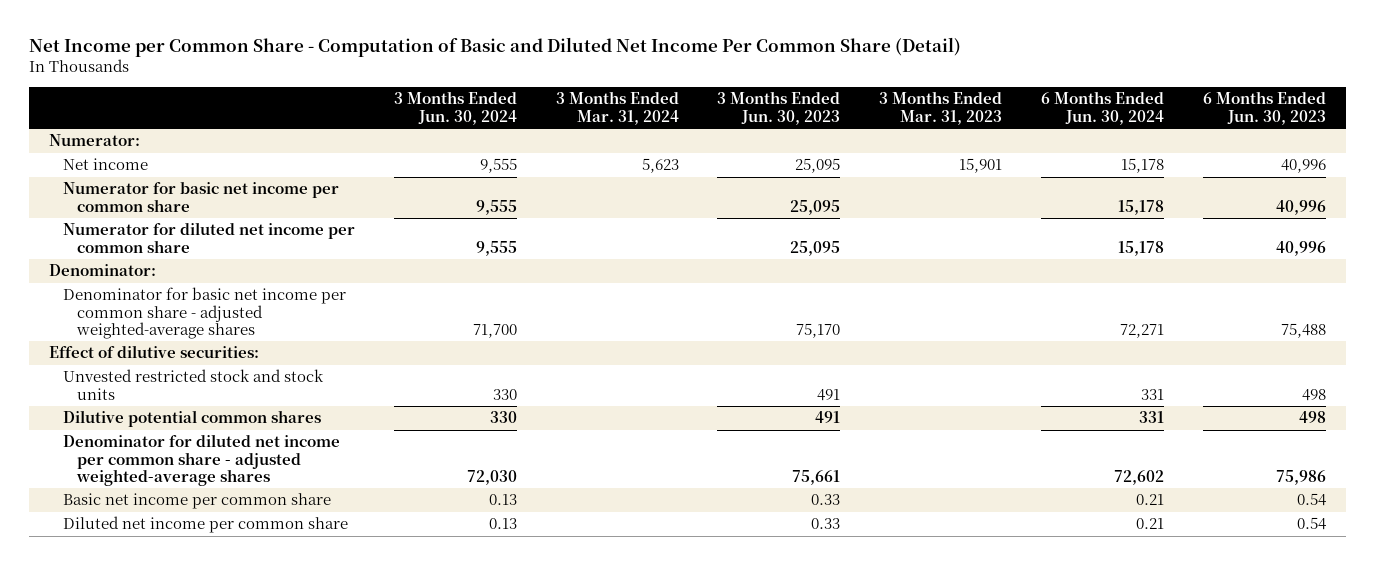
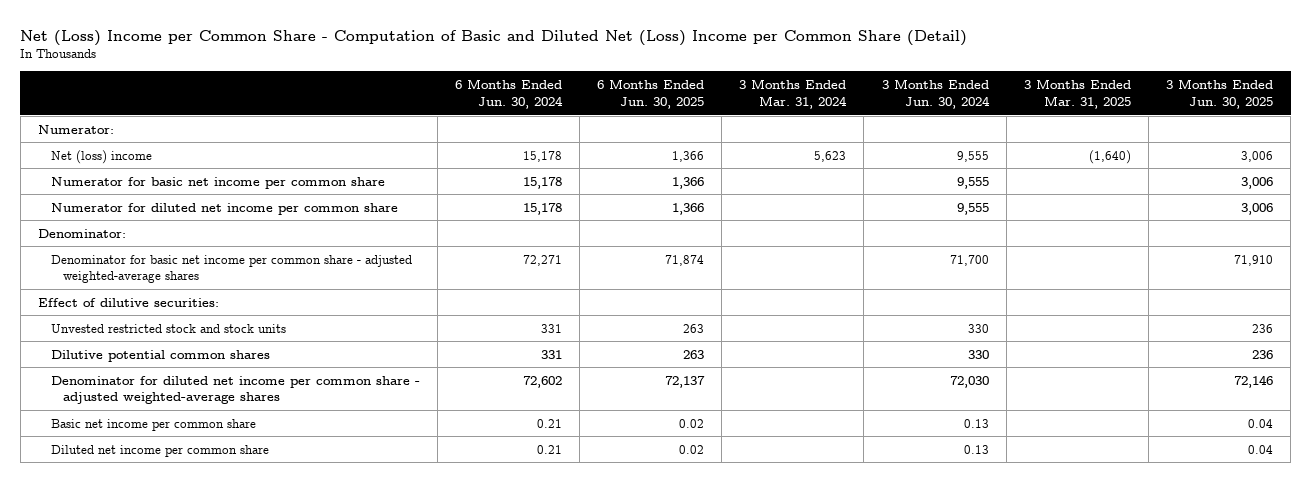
[29,37,962,58] Net Income per Common Share - Computation of Basic and Diluted Net Income Per Common Share (Detail) -> [20,29,968,46] Net (Loss) Income per Common Share - Computation of Basic and Diluted Net (Loss) Income per Common Share (Detail)
[717,91,841,125] 3 Months Ended Jun. 30, 2023 -> none
[879,91,1003,125] 3 Months Ended Mar. 31, 2023 -> none
[1203,91,1327,125] 6 Months Ended Jun. 30, 2023 -> none
none -> [597,79,705,109] 6 Months Ended Jun. 30, 2025
none -> [1023,79,1131,109] 3 Months Ended Mar. 31, 2025
none -> [1166,79,1274,109] 3 Months Ended Jun. 30, 2025
[62,158,148,171] Net income -> [50,149,152,164] Net (loss) income

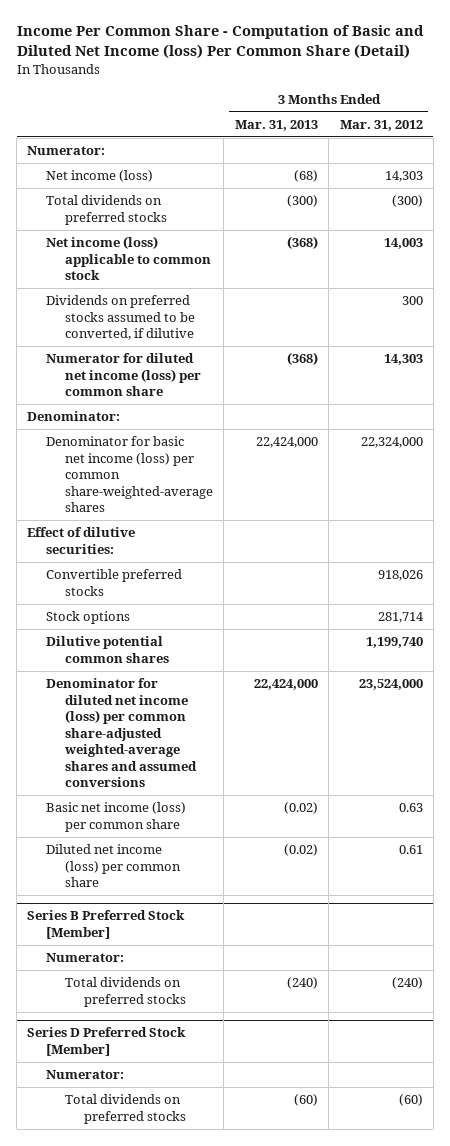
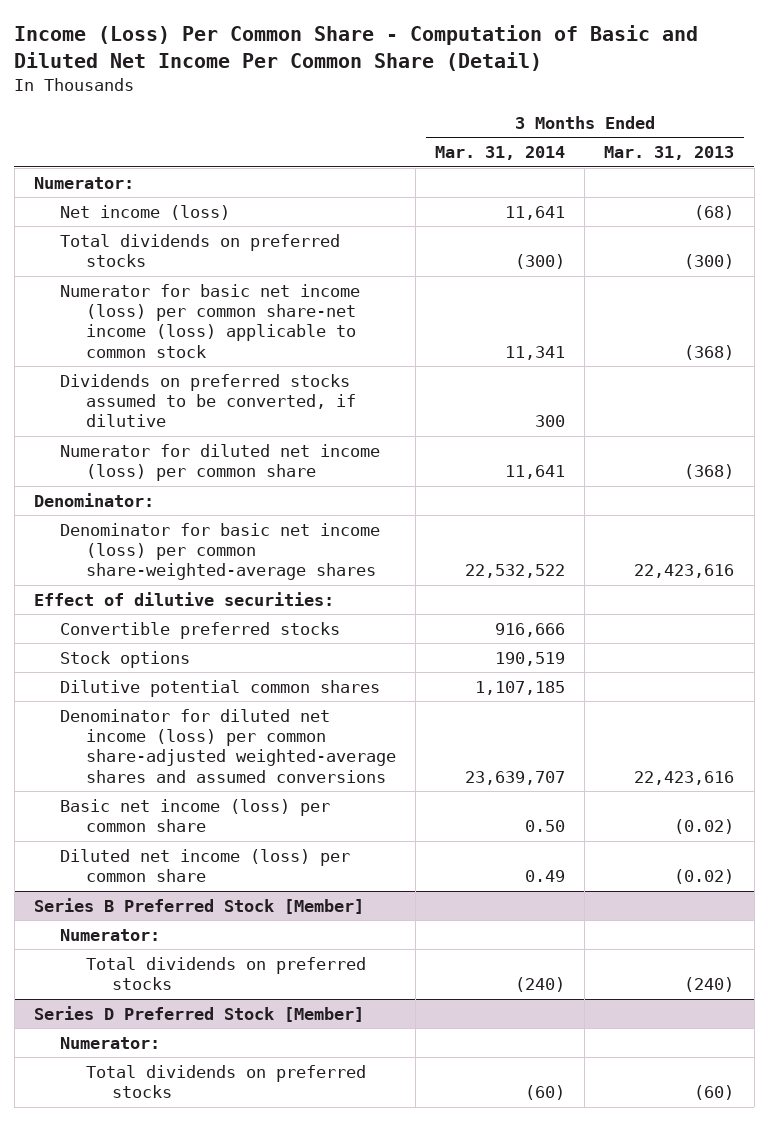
[16,25,424,60] Income Per Common Share - Computation of Basic and Diluted Net Income (loss) Per Common Share (Detail) -> [14,24,699,71] Income (Loss) Per Common Share - Computation of Basic and Diluted Net Income Per Common Share (Detail)
[339,119,423,131] Mar. 31, 2012 -> none
none -> [435,146,566,161] Mar. 31, 2014
[46,236,212,281] Net income (loss) applicable to common stock -> [59,283,360,358] Numerator for basic net income (loss) per common share-net income (loss) applicable to common stock
[255,437,318,449] 22,424,000 -> [634,564,735,579] 22,423,616
[253,679,318,691] 22,424,000 -> [634,770,735,785] 22,423,616

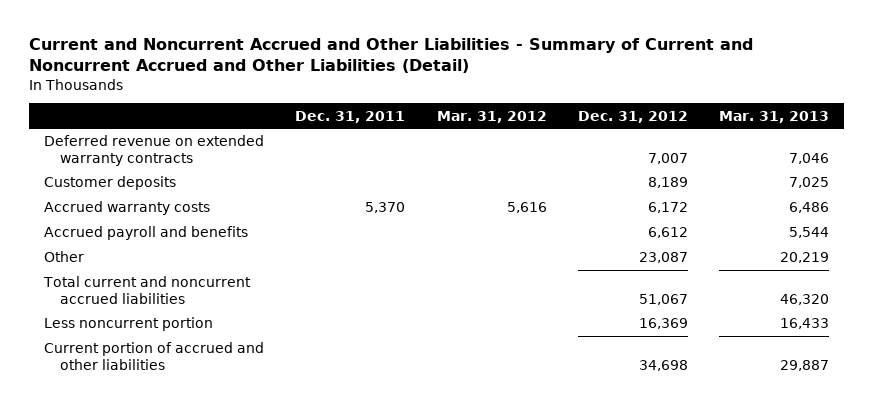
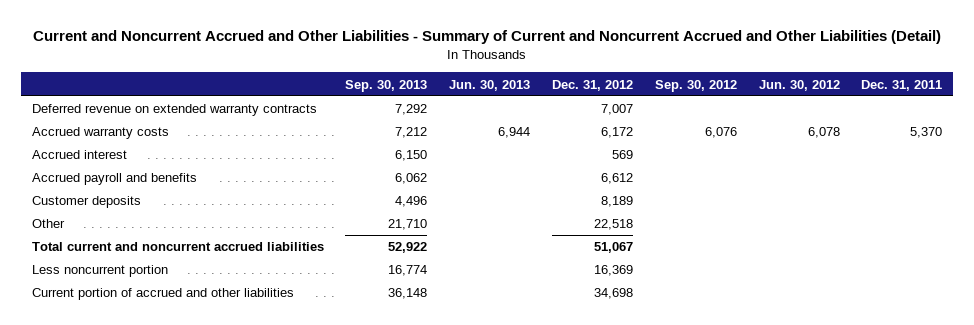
[436,110,547,123] Mar. 31, 2012 -> none
[718,110,829,123] Mar. 31, 2013 -> none
none -> [345,79,428,92] Sep. 30, 2013
none -> [449,79,531,91] Jun. 30, 2013
none -> [654,79,737,92] Sep. 30, 2012
none -> [758,79,840,91] Jun. 30, 2012
none -> [31,150,127,160] Accrued interest
[44,176,177,191] Customer deposits -> [31,196,141,209] Customer deposits
[638,252,688,264] 23,087 -> [594,219,634,231] 22,518

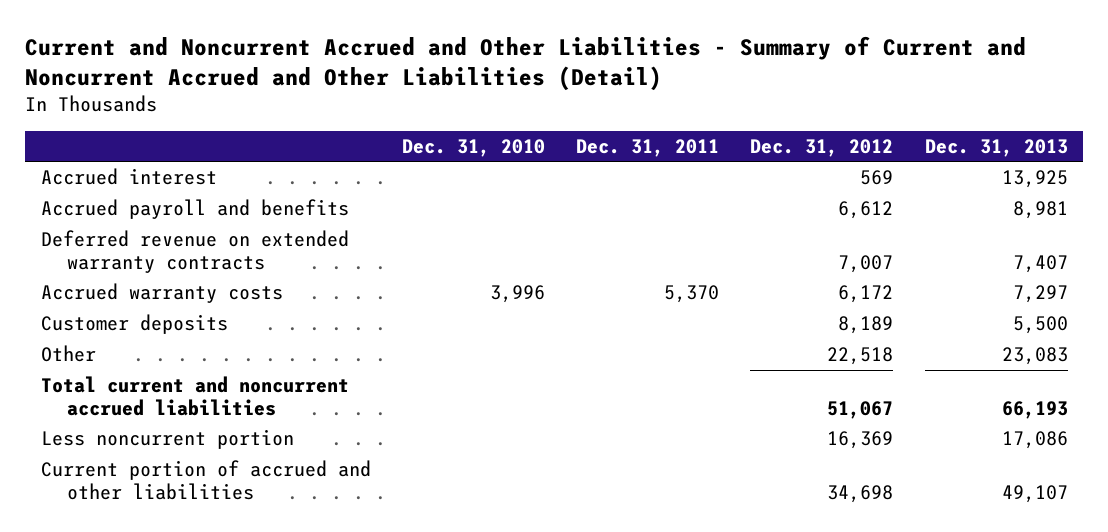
[345,79,428,92] Sep. 30, 2013 -> none
[449,79,531,91] Jun. 30, 2013 -> none
[654,79,737,92] Sep. 30, 2012 -> none
[758,79,840,91] Jun. 30, 2012 -> none
none -> [401,138,545,157] Dec. 31, 2010
none -> [924,138,1068,157] Dec. 31, 2013
[31,104,317,117] Deferred revenue on extended warranty contracts -> [40,230,349,273] Deferred revenue on extended warranty contracts
[31,127,169,140] Accrued warranty costs -> [40,283,283,304] Accrued warranty costs

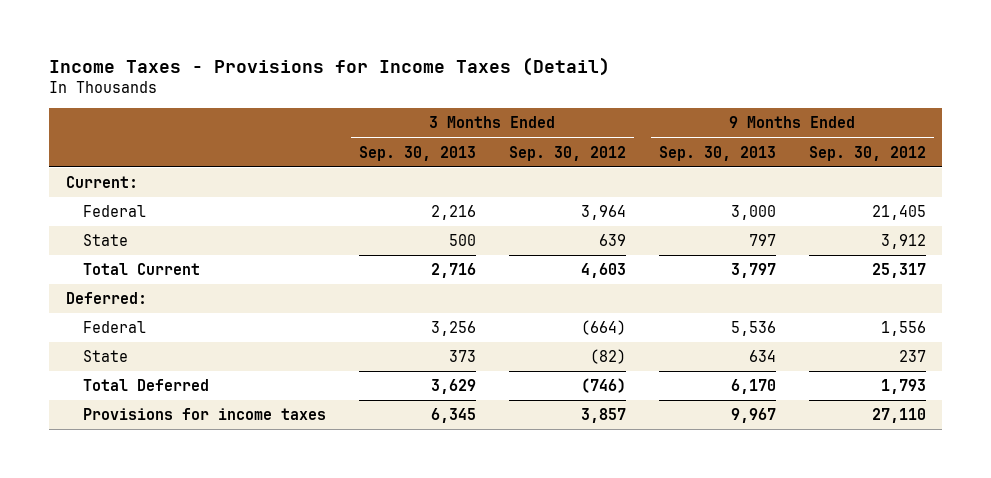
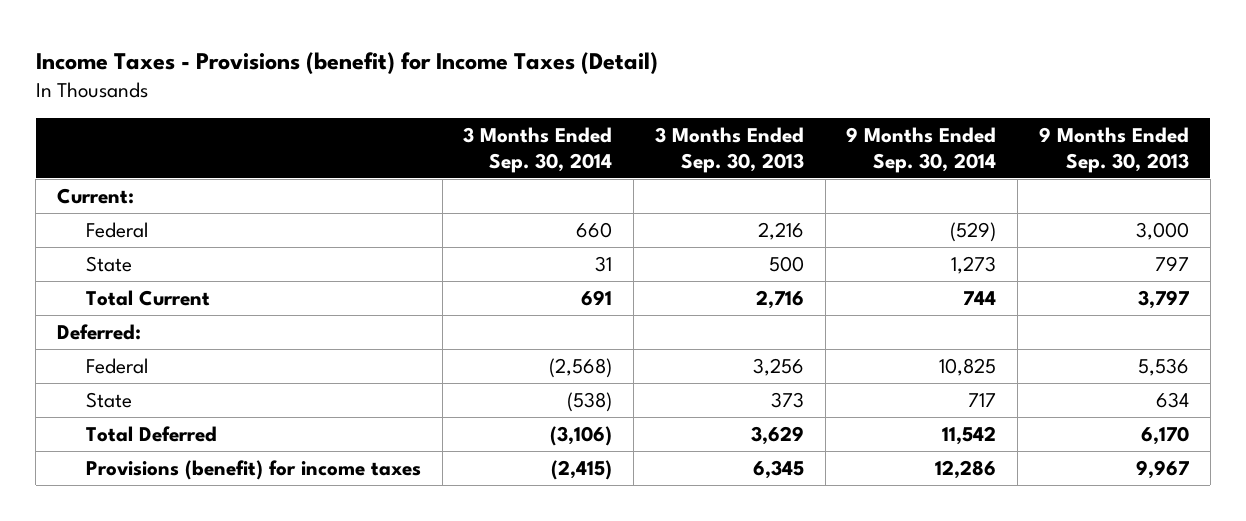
[49,56,611,76] Income Taxes - Provisions for Income Taxes (Detail) -> [35,51,658,74] Income Taxes - Provisions (benefit) for Income Taxes (Detail)
[508,145,626,161] Sep. 30, 2012 -> none
[808,145,926,161] Sep. 30, 2012 -> none
none -> [463,127,613,173] 3 Months Ended Sep. 30, 2014
none -> [846,127,997,173] 9 Months Ended Sep. 30, 2014
[82,408,326,421] Provisions for income taxes -> [85,460,421,481] Provisions (benefit) for income taxes

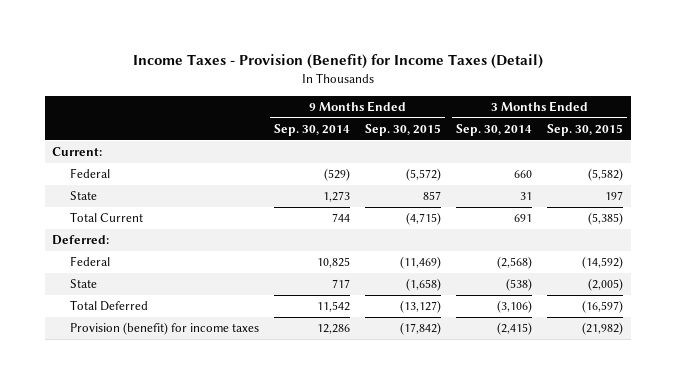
[35,51,658,74] Income Taxes - Provisions (benefit) for Income Taxes (Detail) -> [132,54,543,70] Income Taxes - Provision (Benefit) for Income Taxes (Detail)
[654,127,804,173] 3 Months Ended Sep. 30, 2013 -> none
[1038,127,1189,173] 9 Months Ended Sep. 30, 2013 -> none
none -> [365,123,442,136] Sep. 30, 2015
none -> [547,123,624,136] Sep. 30, 2015
[85,460,421,481] Provisions (benefit) for income taxes -> [70,322,260,336] Provision (benefit) for income taxes

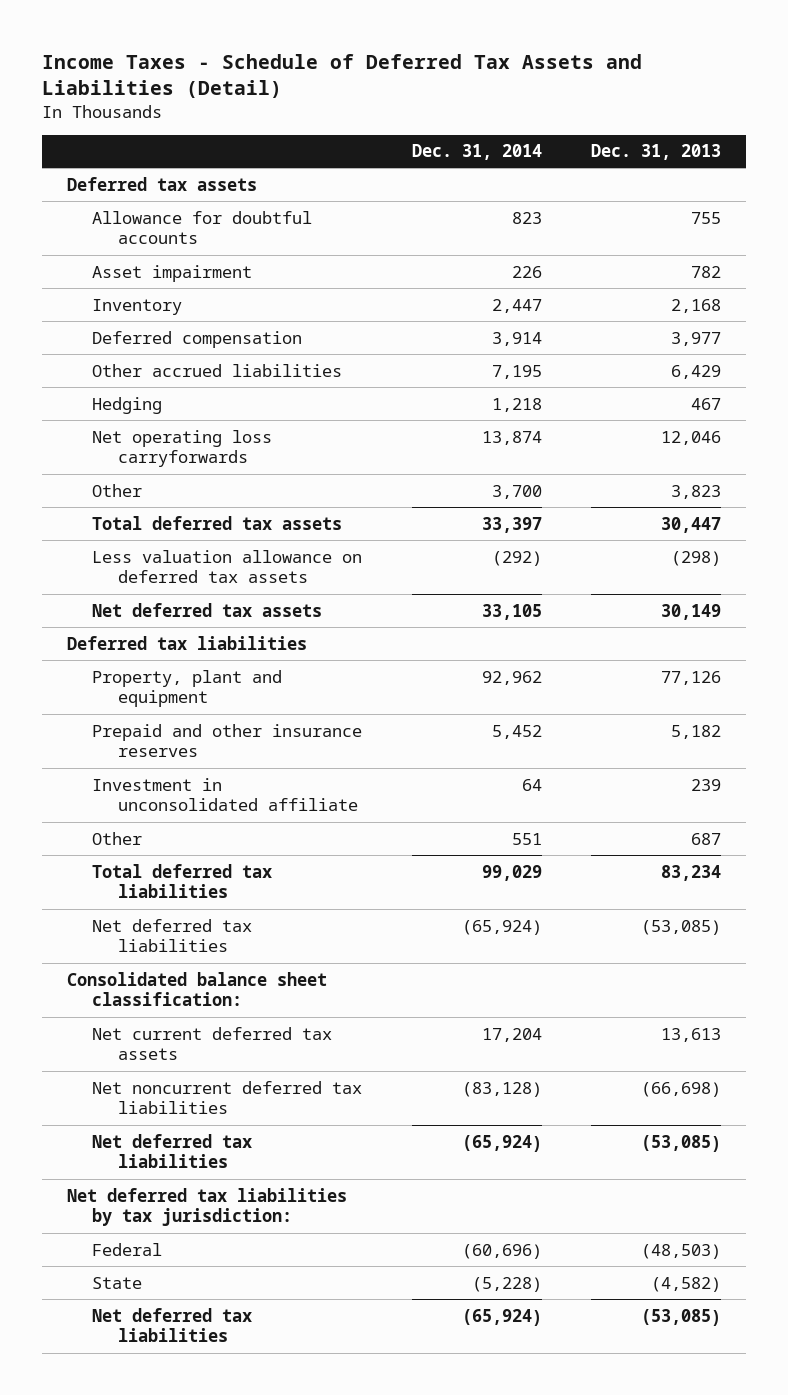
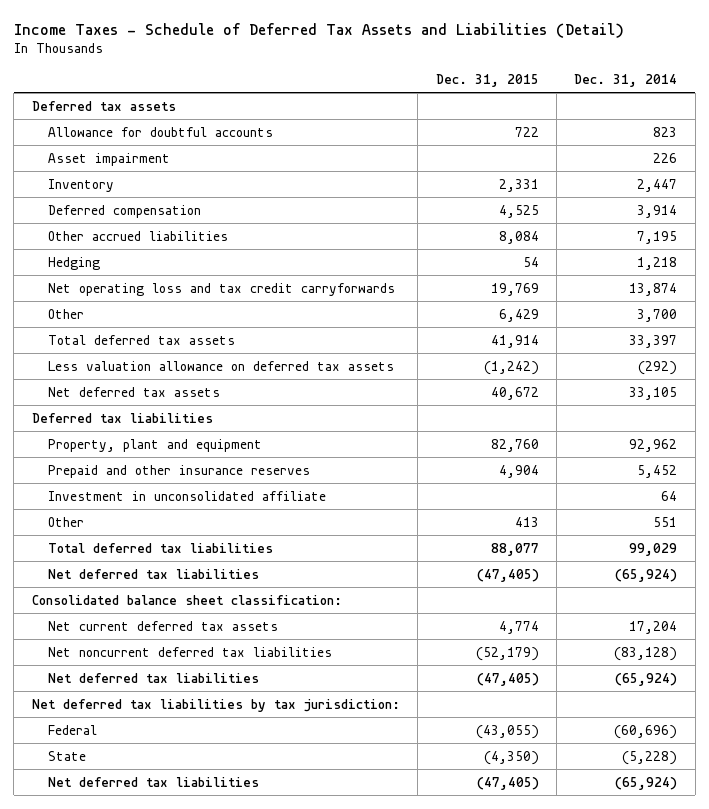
[591,144,722,161] Dec. 31, 2013 -> none
none -> [435,73,539,87] Dec. 31, 2015
[92,429,273,468] Net operating loss carryforwards -> [47,282,395,296] Net operating loss and tax credit carryforwards

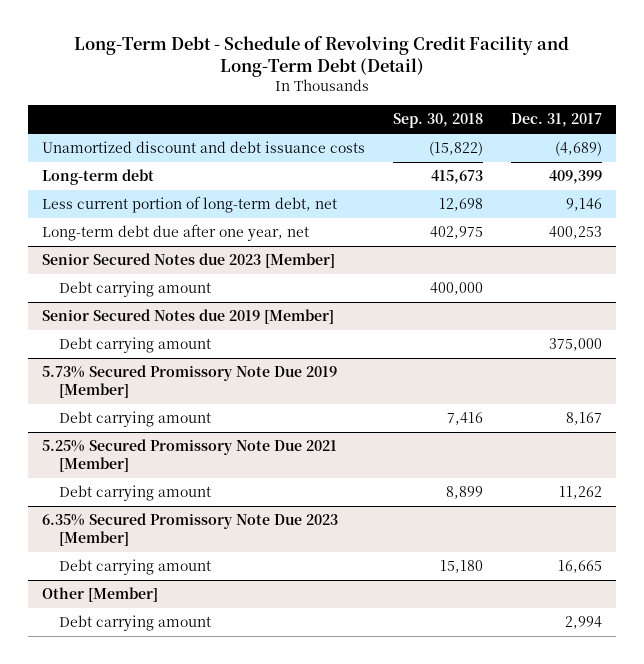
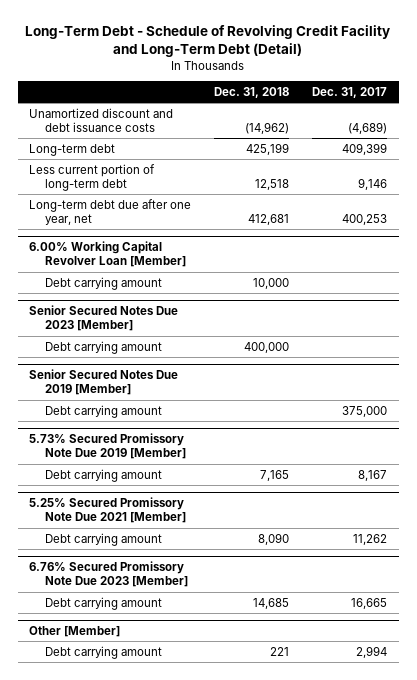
[393,113,484,129] Sep. 30, 2018 -> none
none -> [214,87,290,99] Dec. 31, 2018
[42,196,338,214] Less current portion of long-term debt, net -> [29,163,156,192] Less current portion of long-term debt
[42,253,336,269] Senior Secured Notes due 2023 [Member] -> none
none -> [29,240,186,268] 6.00% Working Capital Revolver Loan [Member]
none -> [29,304,179,332] Senior Secured Notes Due 2023 [Member]
none -> [44,340,162,354] Debt carrying amount
[42,309,335,325] Senior Secured Notes due 2019 [Member] -> [29,368,179,396] Senior Secured Notes Due 2019 [Member]
[42,513,339,546] 6.35% Secured Promissory Note Due 2023 [Member] -> [29,560,188,588] 6.76% Secured Promissory Note Due 2023 [Member]

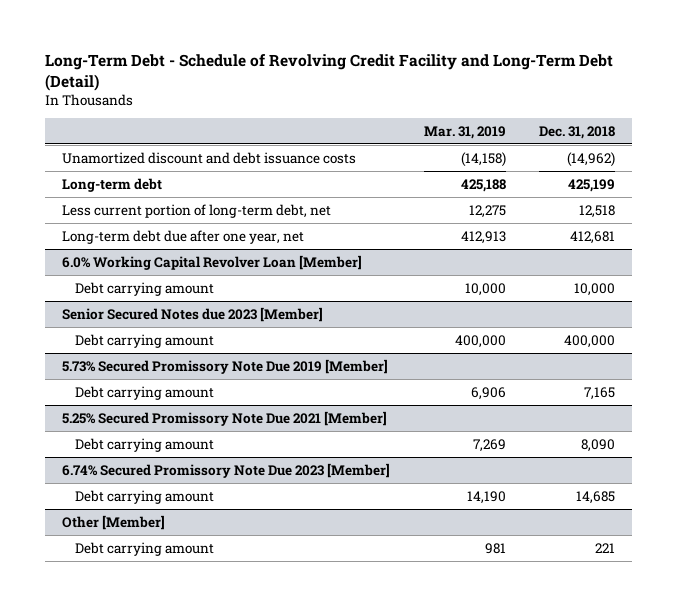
[312,87,388,99] Dec. 31, 2017 -> none
none -> [423,125,506,139] Mar. 31, 2019
[29,163,156,192] Less current portion of long-term debt -> [62,203,332,218] Less current portion of long-term debt, net
[29,240,186,268] 6.00% Working Capital Revolver Loan [Member] -> [62,254,363,270] 6.0% Working Capital Revolver Loan [Member]
[29,304,179,332] Senior Secured Notes Due 2023 [Member] -> [62,306,324,322] Senior Secured Notes due 2023 [Member]
[29,368,179,396] Senior Secured Notes Due 2019 [Member] -> none
[44,404,162,418] Debt carrying amount -> none
[29,560,188,588] 6.76% Secured Promissory Note Due 2023 [Member] -> [62,462,391,478] 6.74% Secured Promissory Note Due 2023 [Member]

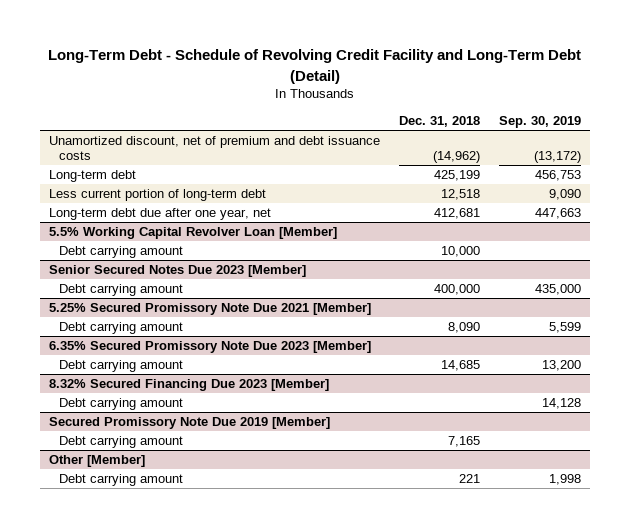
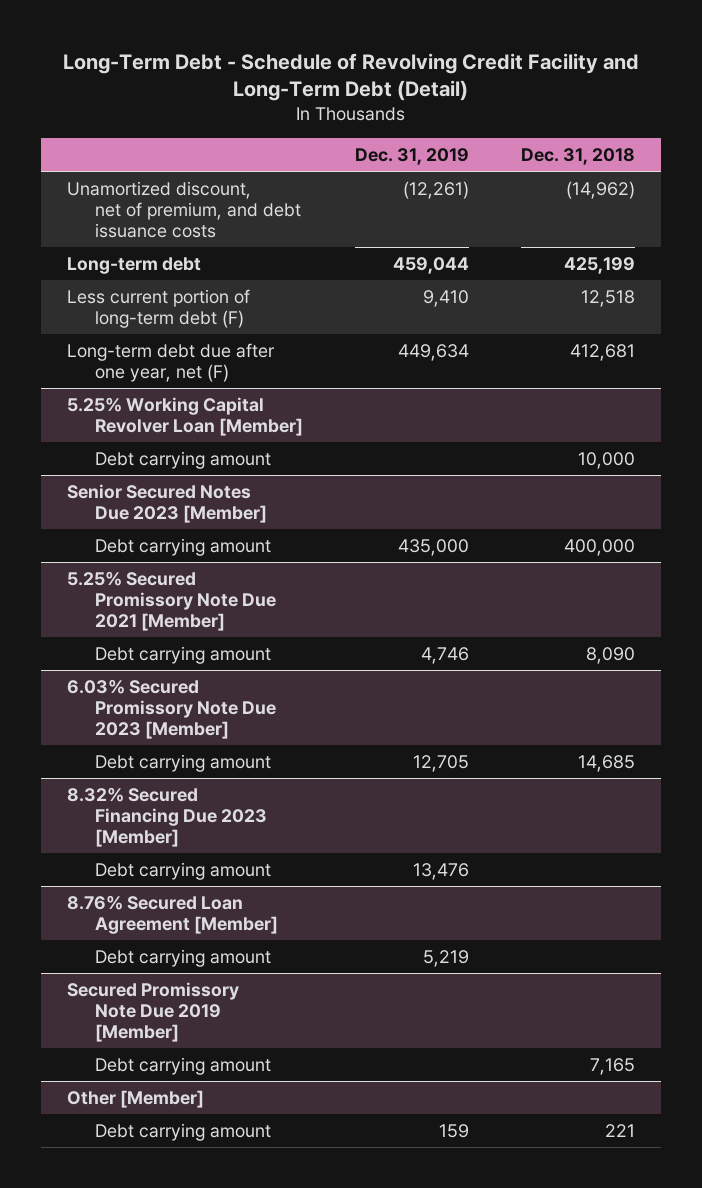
[498,116,581,129] Sep. 30, 2019 -> none
none -> [355,147,470,165] Dec. 31, 2019
[49,135,381,161] Unamortized discount, net of premium and debt issuance costs -> [66,180,302,238] Unamortized discount, net of premium, and debt issuance costs
[49,188,267,201] Less current portion of long-term debt -> [66,288,250,328] Less current portion of long-term debt (F)
[49,207,272,220] Long-term debt due after one year, net -> [66,342,275,382] Long-term debt due after one year, net (F)
[49,226,338,239] 5.5% Working Capital Revolver Loan [Member] -> [66,396,304,436] 5.25% Working Capital Revolver Loan [Member]
[49,340,372,353] 6.35% Secured Promissory Note Due 2023 [Member] -> [66,678,277,739] 6.03% Secured Promissory Note Due 2023 [Member]
none -> [66,894,279,934] 8.76% Secured Loan Agreement [Member]
none -> [95,948,272,967] Debt carrying amount

